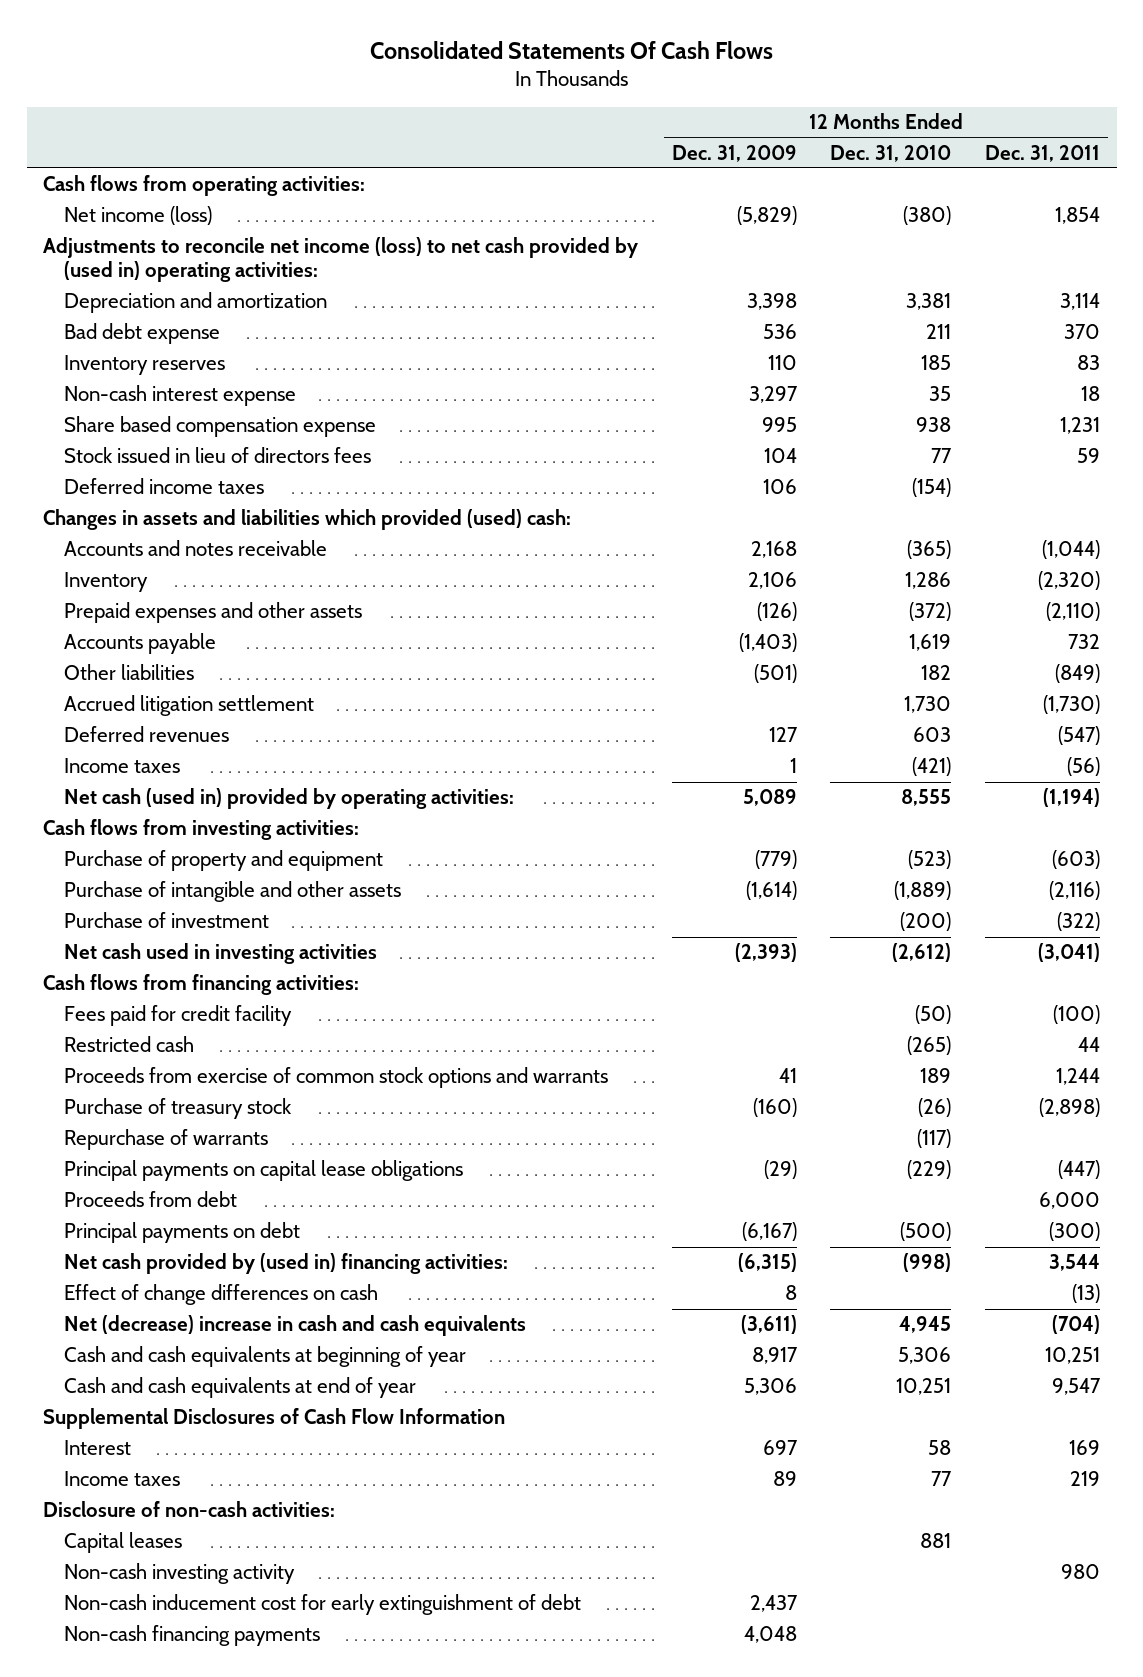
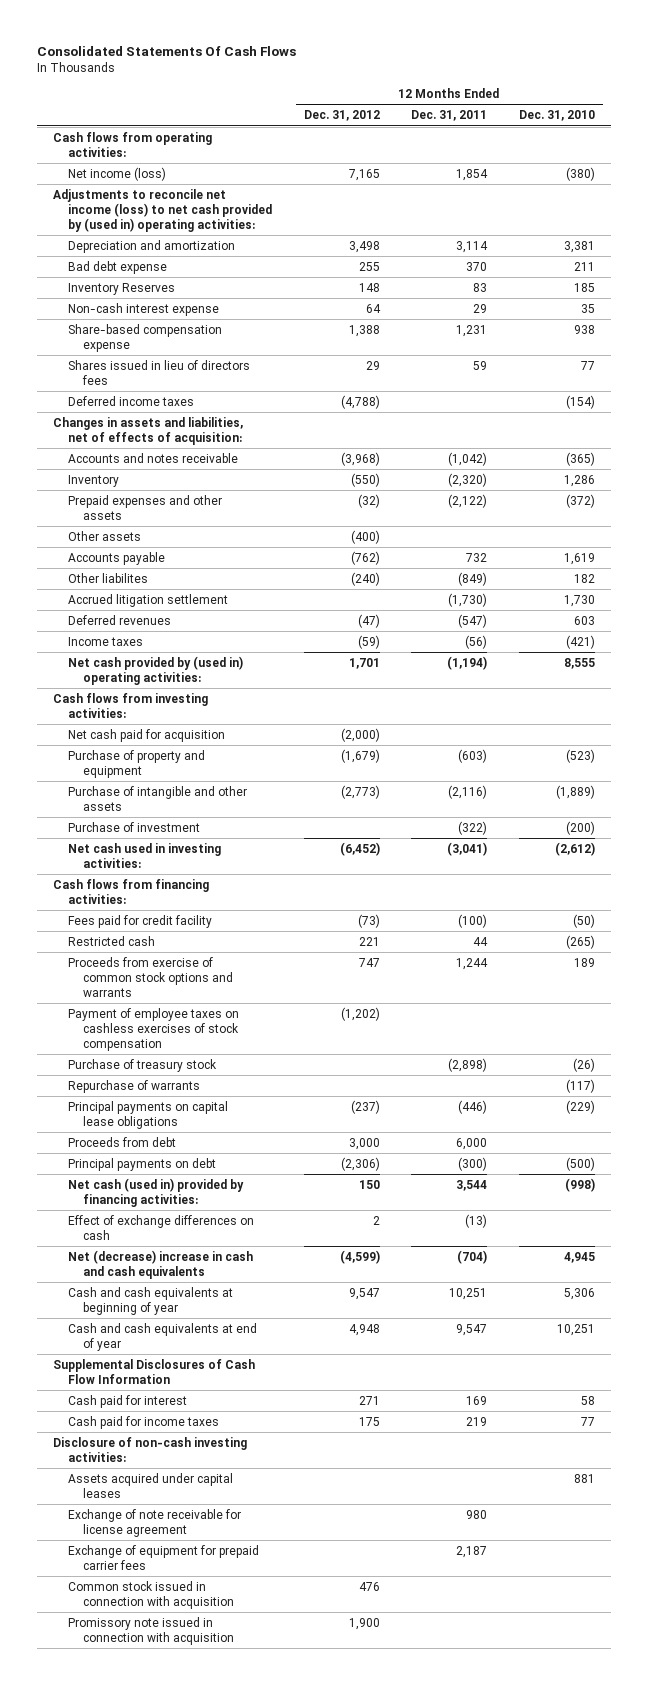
[671,144,797,162] Dec. 31, 2009 -> none
none -> [303,110,380,122] Dec. 31, 2012
[63,355,225,376] Inventory reserves -> [67,282,175,295] Inventory Reserves
[1080,386,1100,402] 18 -> [473,303,488,313] 29
[63,416,376,438] Share based compensation expense -> [67,323,222,352] Share-based compensation expense
[63,447,371,464] Stock issued in lieu of directors fees -> [67,359,250,385] Shares issued in lieu of directors fees
[43,509,572,531] Changes in assets and liabilities which provided (used) cash: -> [53,416,244,445] Changes in assets and liabilities, net of effects of acquisition:
[1041,540,1100,560] (1,044) -> [448,451,488,466] (1,042)
[1045,602,1100,622] (2,110) -> [448,493,488,508] (2,122)
none -> [67,530,141,541] Other assets
[63,664,194,681] Other liabilities -> [67,572,148,583] Other liabilites
[63,788,514,810] Net cash (used in) provided by operating activities: -> [67,655,243,685] Net cash provided by (used in) operating activities:
none -> [67,728,225,742] Net cash paid for acquisition
[63,943,377,965] Net cash used in investing activities -> [67,842,221,868] Net cash used in investing activities:
none -> [67,1007,239,1051] Payment of employee taxes on cashless exercises of stock compensation
[1057,1160,1100,1180] (447) -> [458,1099,488,1114] (446)
[63,1253,508,1275] Net cash provided by (used in) financing activities: -> [67,1177,244,1207] Net cash (used in) provided by financing activities:
[63,1284,378,1306] Effect of change differences on cash -> [67,1214,254,1240] Effect of exchange differences on cash
[63,1563,295,1585] Non-cash investing activity -> none
[63,1594,581,1616] Non-cash inducement cost for early extinguishment of debt -> none
[63,1625,320,1647] Non-cash financing payments -> none
[63,1440,131,1456] Interest -> [67,1394,187,1408] Cash paid for interest
[63,1471,180,1487] Income taxes -> [67,1415,219,1429] Cash paid for income taxes
[43,1501,336,1518] Disclosure of non-cash activities: -> [53,1436,248,1462] Disclosure of non-cash investing activities:
[63,1532,182,1554] Capital leases -> [67,1472,233,1498] Assets acquired under capital leases
none -> [67,1508,241,1537] Exchange of note receivable for license agreement
none -> [67,1544,259,1570] Exchange of equipment for prepaid carrier fees
none -> [67,1580,234,1609] Common stock issued in connection with acquisition
none -> [67,1616,234,1645] Promissory note issued in connection with acquisition

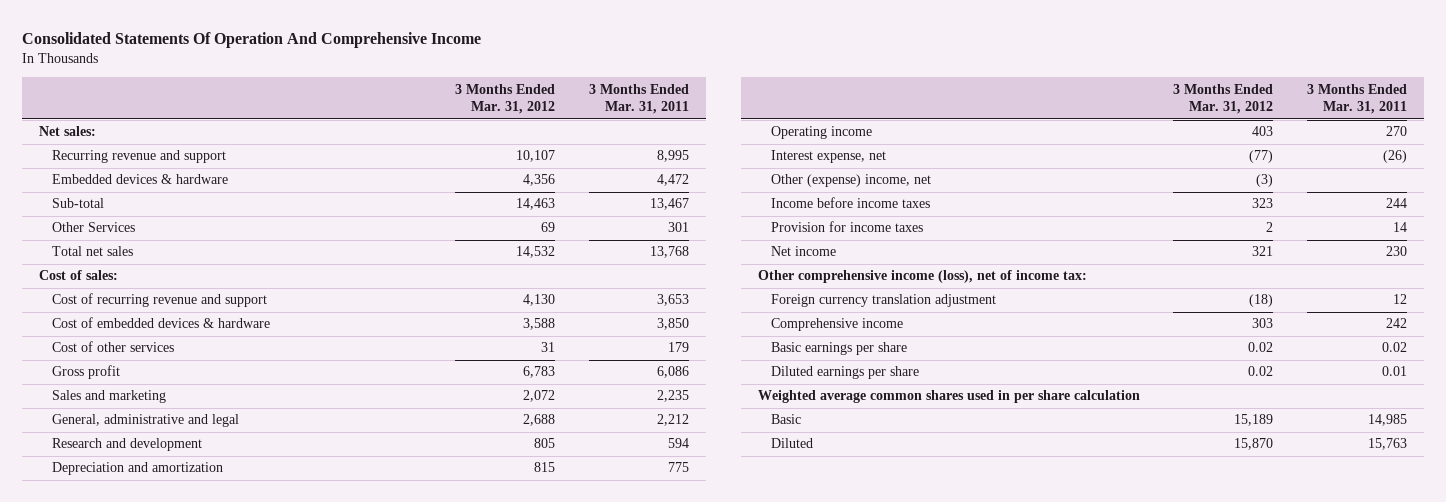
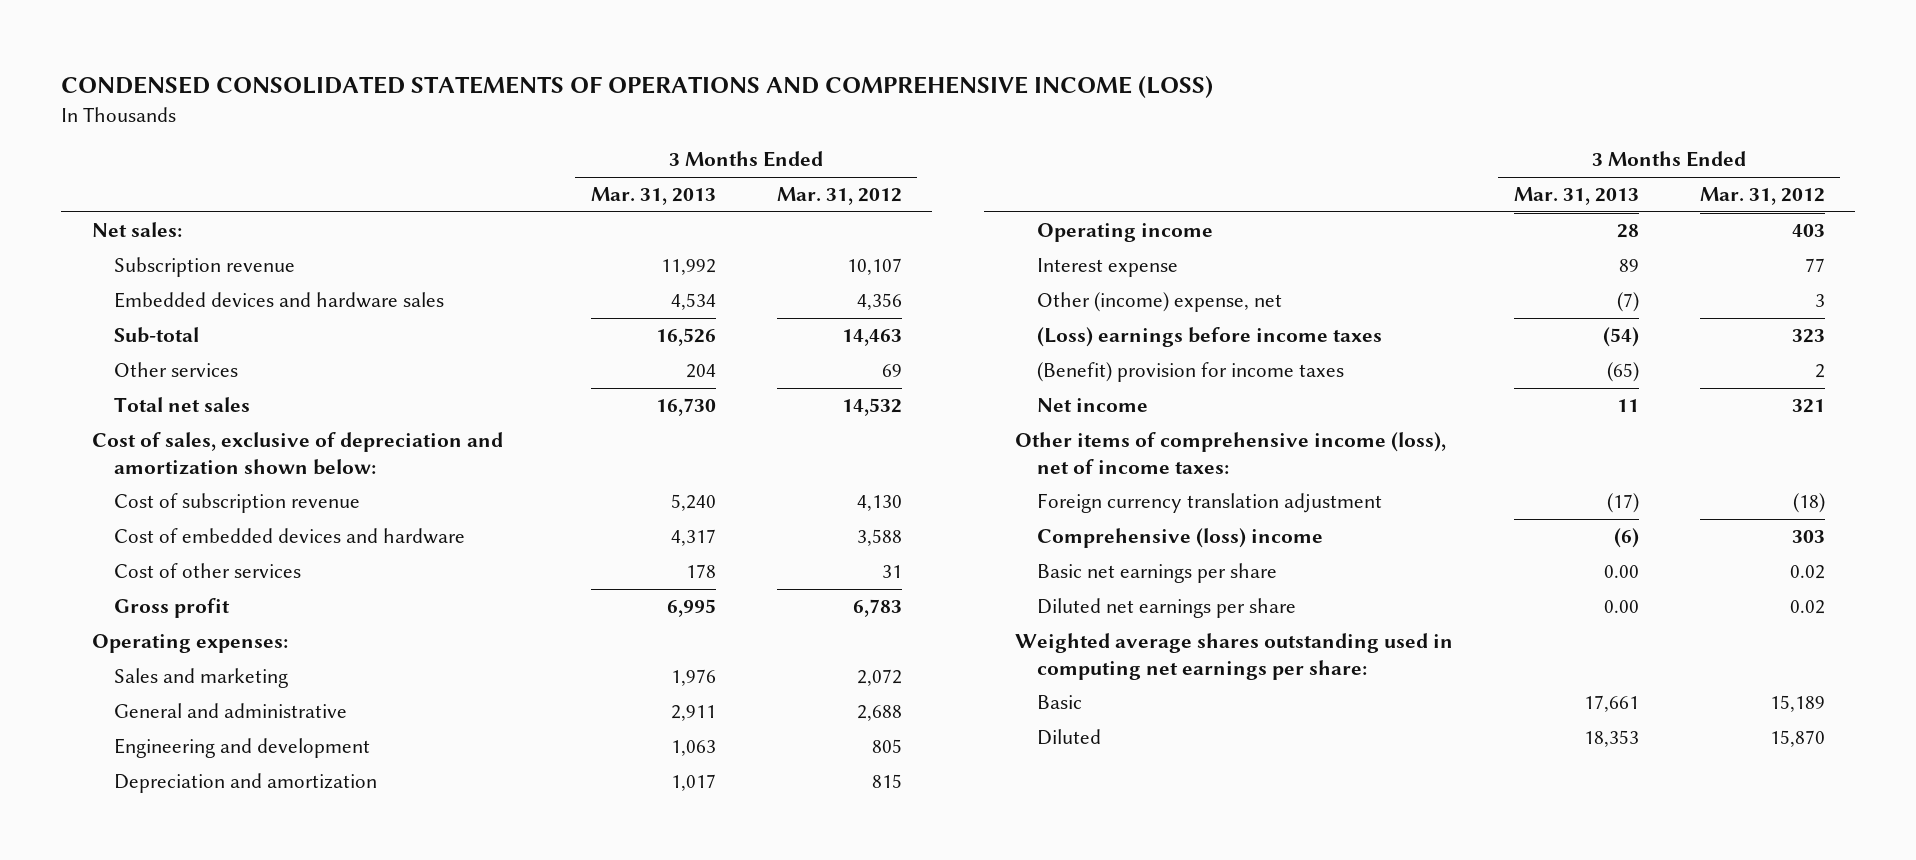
[22,32,482,49] Consolidated Statements Of Operation And Comprehensive Income -> [61,76,1214,99] CONDENSED CONSOLIDATED STATEMENTS OF OPERATIONS AND COMPREHENSIVE INCOME (LOSS)
[588,83,689,115] 3 Months Ended Mar. 31, 2011 -> none
none -> [590,187,716,206] Mar. 31, 2013
[52,150,227,164] Recurring revenue and support -> [113,257,295,278] Subscription revenue
[52,174,229,185] Embedded devices & hardware -> [113,292,444,309] Embedded devices and hardware sales
[52,222,136,233] Other Services -> [113,362,238,378] Other services
[39,270,119,281] Cost of sales: -> [91,432,503,475] Cost of sales, exclusive of depreciation and amortization shown below:
[52,293,268,308] Cost of recurring revenue and support -> [113,493,360,514] Cost of subscription revenue
[52,317,271,329] Cost of embedded devices & hardware -> [113,528,465,545] Cost of embedded devices and hardware
none -> [91,634,288,654] Operating expenses:
[52,414,240,428] General, administrative and legal -> [113,703,347,719] General and administrative
[52,438,203,452] Research and development -> [113,738,370,759] Engineering and development
[770,150,886,164] Interest expense, net -> [1036,258,1178,278] Interest expense
[1249,150,1274,164] (77) -> [1804,258,1825,273] 77
[770,174,931,188] Other (expense) income, net -> [1036,292,1282,313] Other (income) expense, net
[1256,174,1274,188] (3) -> [1814,294,1825,308] 3
[770,197,930,209] Income before income taxes -> [1036,327,1382,348] (Loss) earnings before income taxes
[770,221,923,233] Provision for income taxes -> [1036,362,1344,383] (Benefit) provision for income taxes
[757,270,1087,284] Other comprehensive income (loss), net of income tax: -> [1014,432,1446,474] Other items of comprehensive income (loss), net of income taxes:
[770,318,903,332] Comprehensive income -> [1036,528,1323,549] Comprehensive (loss) income
[770,342,907,356] Basic earnings per share -> [1036,563,1277,584] Basic net earnings per share
[770,366,919,380] Diluted earnings per share -> [1036,598,1296,619] Diluted net earnings per share
[757,390,1140,404] Weighted average common shares used in per share calculation -> [1014,633,1453,680] Weighted average shares outstanding used in computing net earnings per share:

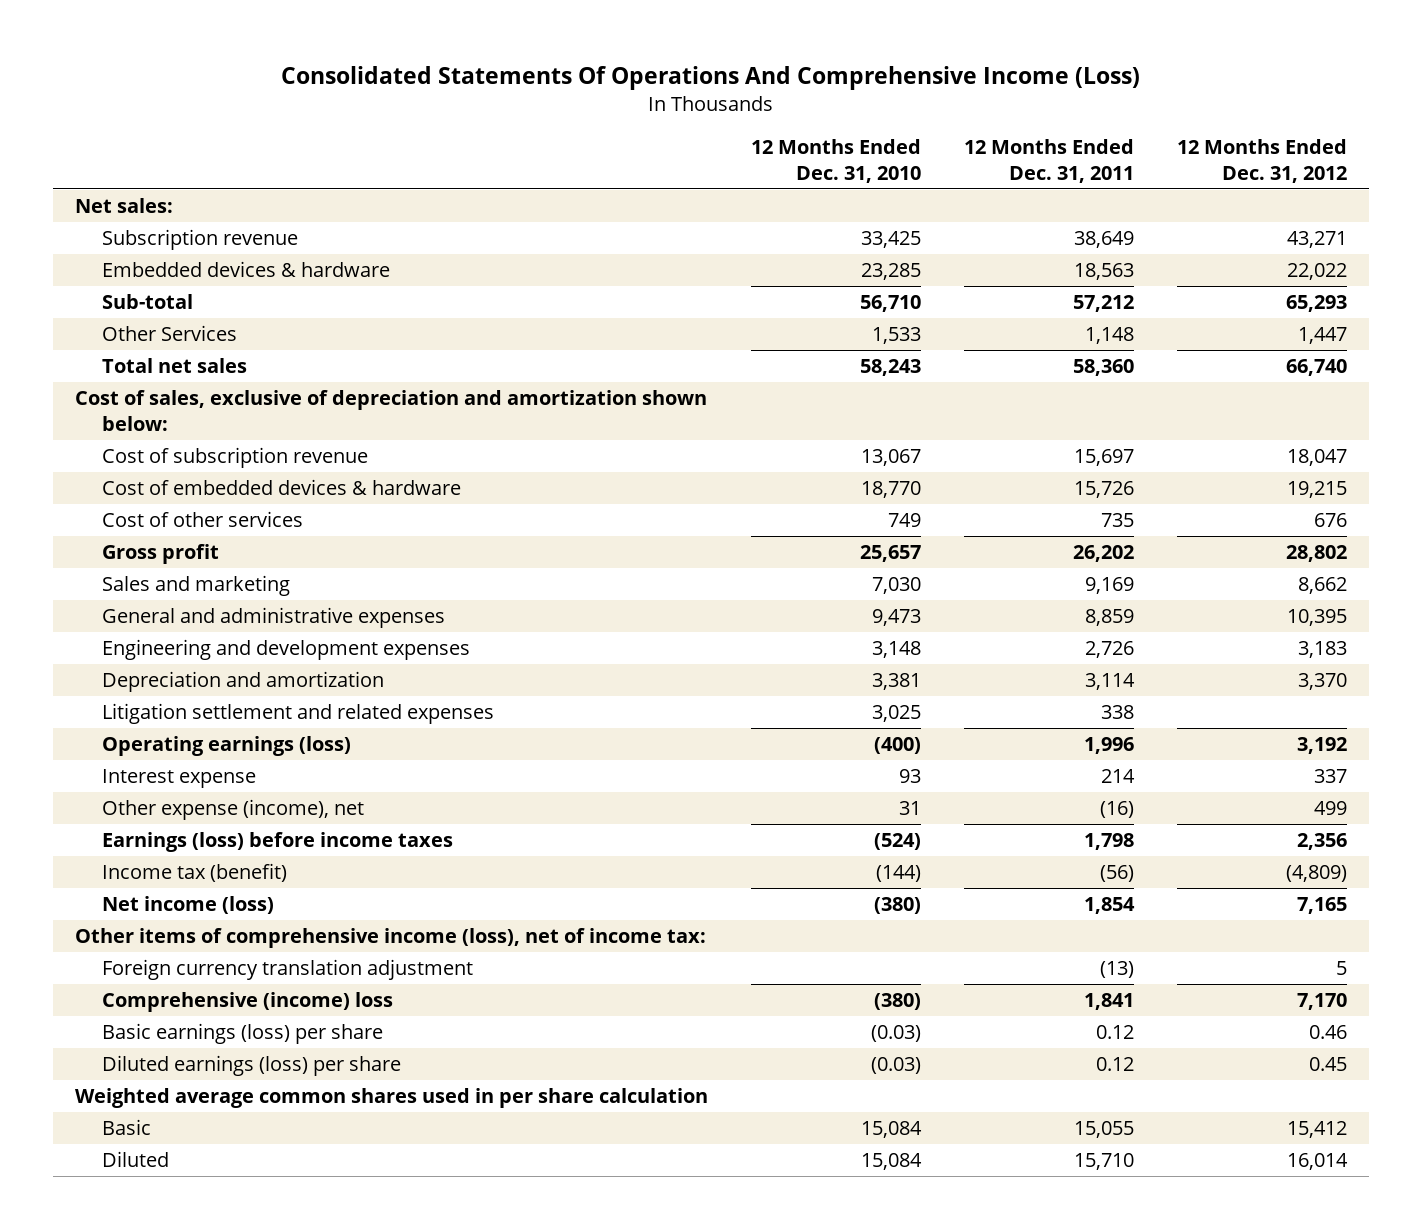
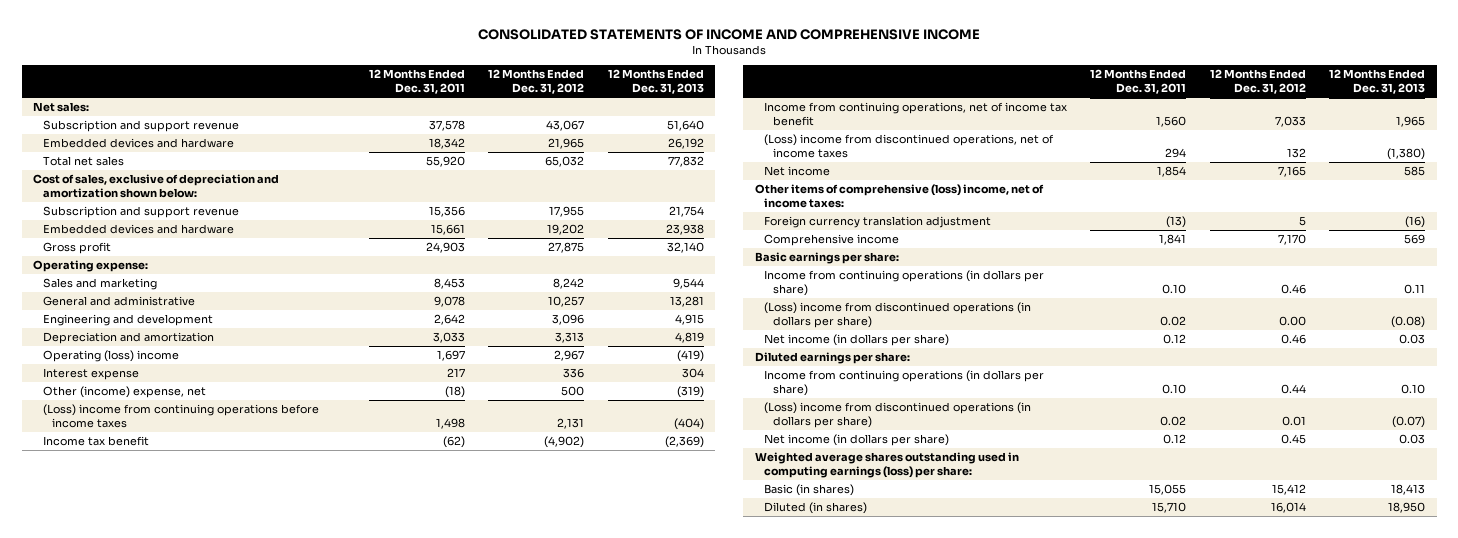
[280,66,1140,91] Consolidated Statements Of Operations And Comprehensive Income (Loss) -> [478,29,981,41] CONSOLIDATED STATEMENTS OF INCOME AND COMPREHENSIVE INCOME
[750,138,921,183] 12 Months Ended Dec. 31, 2010 -> none
none -> [607,69,704,95] 12 Months Ended Dec. 31, 2013
[101,294,193,310] Sub-total -> none
[101,325,237,342] Other Services -> none
[101,229,298,251] Subscription revenue -> [42,120,239,133] Subscription and support revenue
[1073,231,1134,249] 38,649 -> [428,120,465,132] 37,578
[1287,231,1348,249] 43,271 -> [546,120,585,132] 43,067
[101,261,390,278] Embedded devices & hardware -> [42,138,234,149] Embedded devices and hardware
[1073,263,1134,281] 18,563 -> [428,138,465,150] 18,342
[1287,263,1348,281] 22,022 -> [548,138,585,150] 21,965
[1072,359,1134,377] 58,360 -> [425,156,465,168] 55,920
[1286,359,1348,377] 66,740 -> [545,156,585,168] 65,032
[101,511,303,528] Cost of other services -> none
[101,703,494,725] Litigation settlement and related expenses -> none
[101,447,368,469] Cost of subscription revenue -> [42,206,239,219] Subscription and support revenue
[1073,449,1134,467] 15,697 -> [428,206,465,218] 15,356
[1287,449,1348,467] 18,047 -> [549,206,585,218] 17,955
[101,479,461,496] Cost of embedded devices & hardware -> [42,224,234,235] Embedded devices and hardware
[1073,481,1134,499] 15,726 -> [430,224,465,236] 15,661
[1287,481,1348,499] 19,215 -> [547,224,585,236] 19,202
[1072,545,1134,563] 26,202 -> [425,242,465,254] 24,903
[1286,545,1348,563] 28,802 -> [548,242,585,254] 27,875
none -> [33,260,149,273] Operating expense:
[1084,577,1134,595] 9,169 -> [433,278,465,290] 8,453
[1298,577,1348,595] 8,662 -> [553,278,585,290] 8,242
[101,607,445,629] General and administrative expenses -> [42,296,195,307] General and administrative
[1084,609,1134,627] 8,859 -> [433,296,465,308] 9,078
[1287,609,1348,627] 10,395 -> [548,296,585,308] 10,257
[101,639,470,661] Engineering and development expenses -> [42,314,213,327] Engineering and development
[1084,641,1134,659] 2,726 -> [433,314,465,326] 2,642
[1298,641,1348,659] 3,183 -> [552,314,585,326] 3,096
[1084,673,1135,691] 3,114 -> [432,332,465,344] 3,033
[1298,673,1348,691] 3,370 -> [555,332,585,344] 3,313
[101,736,351,757] Operating earnings (loss) -> [42,350,179,363] Operating (loss) income
[1083,737,1134,755] 1,996 -> [436,350,465,362] 1,697
[1297,737,1348,755] 3,192 -> [554,350,585,362] 2,967
[1100,769,1135,784] 214 -> [446,368,465,378] 217
[1314,769,1348,784] 337 -> [563,368,585,379] 336
[101,799,364,821] Other expense (income), net -> [42,386,206,399] Other (income) expense, net
[1099,801,1134,819] (16) -> [444,386,465,399] (18)
[1314,801,1348,816] 499 -> [561,386,585,397] 500
[101,832,453,853] Earnings (loss) before income taxes -> [42,404,319,428] (Loss) income from continuing operations before income taxes
[1083,833,1134,851] 1,798 -> [435,417,465,429] 1,498
[1297,833,1348,851] 2,356 -> [557,417,585,429] 2,131
[101,863,287,883] Income tax (benefit) -> [42,436,149,447] Income tax benefit
[1099,865,1134,883] (56) -> [442,436,465,449] (62)
[1286,865,1348,883] (4,809) -> [544,436,585,449] (4,902)
none -> [764,102,1068,126] Income from continuing operations, net of income tax benefit
none -> [764,134,1055,158] (Loss) income from discontinued operations, net of income taxes
[101,896,274,915] Net income (loss) -> [764,166,831,177] Net income
[74,928,706,949] Other items of comprehensive income (loss), net of income tax: -> [754,184,1044,208] Other items of comprehensive (loss) income, net of income taxes:
[101,992,393,1013] Comprehensive (income) loss -> [764,234,900,247] Comprehensive income
none -> [754,252,899,265] Basic earnings per share:
none -> [764,270,1045,296] Income from continuing operations (in dollars per share)
none -> [764,302,1032,328] (Loss) income from discontinued operations (in dollars per share)
[101,1023,383,1045] Basic earnings (loss) per share -> [764,334,950,347] Net income (in dollars per share)
none -> [754,352,910,365] Diluted earnings per share:
none -> [764,370,1045,396] Income from continuing operations (in dollars per share)
none -> [764,402,1032,428] (Loss) income from discontinued operations (in dollars per share)
[101,1055,401,1077] Diluted earnings (loss) per share -> [764,434,950,447] Net income (in dollars per share)
[74,1088,708,1109] Weighted average common shares used in per share calculation -> [754,452,1019,478] Weighted average shares outstanding used in computing earnings (loss) per share:
[101,1119,151,1136] Basic -> [764,484,855,497] Basic (in shares)
[101,1151,169,1168] Diluted -> [764,502,868,515] Diluted (in shares)

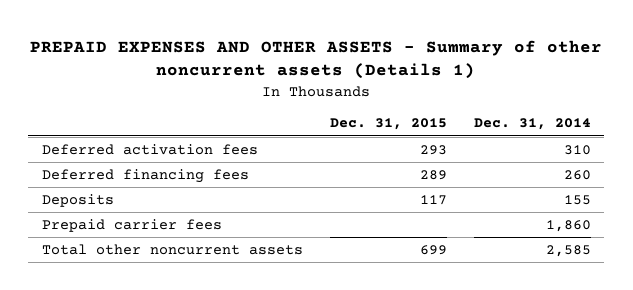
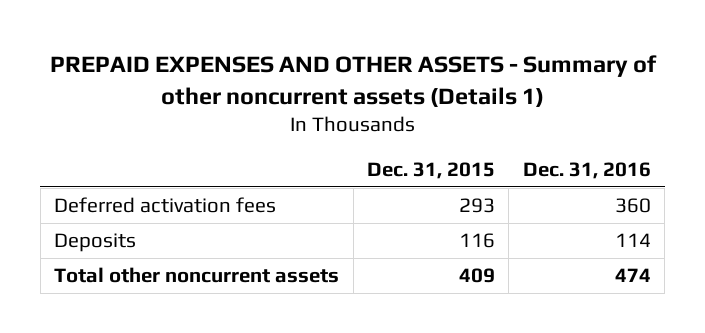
[473,118,591,131] Dec. 31, 2014 -> none
none -> [522,161,651,179] Dec. 31, 2016
[41,168,249,183] Deferred financing fees -> none
[41,218,222,232] Prepaid carrier fees -> none
[419,194,447,205] 117 -> [459,232,496,248] 116
[419,244,447,255] 699 -> [459,267,496,283] 409

